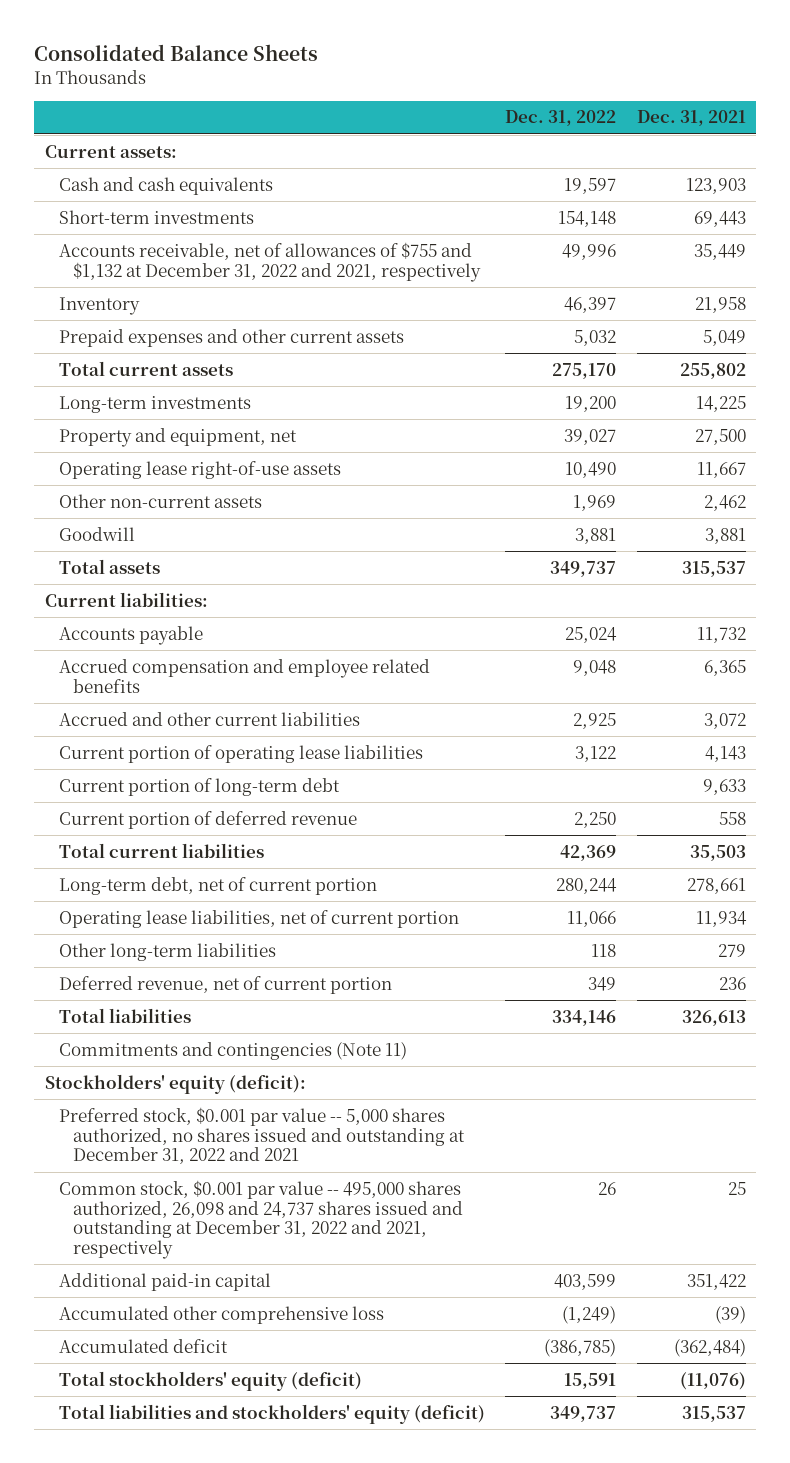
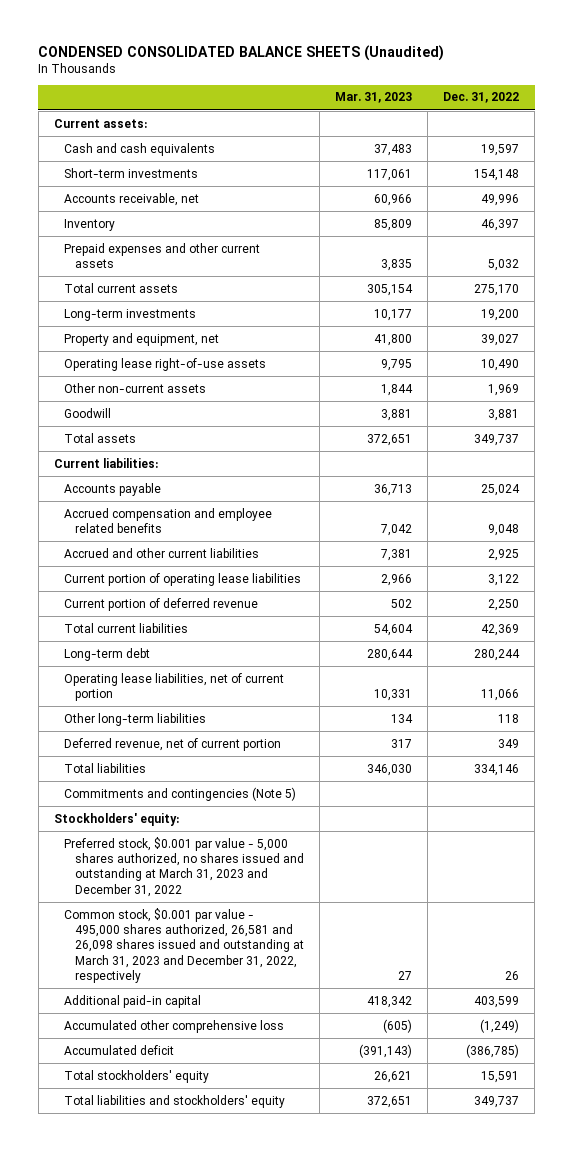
[34,43,319,61] Consolidated Balance Sheets -> [38,44,445,61] CONDENSED CONSOLIDATED BALANCE SHEETS (Unaudited)
[636,110,746,127] Dec. 31, 2021 -> none
none -> [334,92,412,104] Mar. 31, 2023
[58,241,481,282] Accounts receivable, net of allowances of $755 and $1,132 at December 31, 2022 and 2021, respectively -> [64,192,200,206] Accounts receivable, net
[58,777,340,796] Current portion of long-term debt -> none
[58,876,377,895] Long-term debt, net of current portion -> [64,647,151,661] Long-term debt
[58,1041,407,1060] Commitments and contingencies (Note 11) -> [64,786,297,801] Commitments and contingencies (Note 5)
[44,1073,306,1094] Stockholders' equity (deficit): -> [53,812,179,826] Stockholders' equity:
[58,1106,465,1165] Preferred stock, $0.001 par value -- 5,000 shares authorized, no shares issued and outstanding at December 31, 2022 and 2021 -> [64,836,304,897] Preferred stock, $0.001 par value - 5,000 shares authorized, no shares issued and outstanding at March 31, 2023 and December 31, 2022
[58,1179,463,1260] Common stock, $0.001 par value -- 495,000 shares authorized, 26,098 and 24,737 shares issued and outstanding at December 31, 2022 and 2021, respectively -> [64,907,304,984] Common stock, $0.001 par value - 495,000 shares authorized, 26,581 and 26,098 shares issued and outstanding at March 31, 2023 and December 31, 2022, respectively
[58,1370,362,1391] Total stockholders' equity (deficit) -> [64,1069,210,1083] Total stockholders' equity
[58,1403,485,1424] Total liabilities and stockholders' equity (deficit) -> [64,1094,286,1108] Total liabilities and stockholders' equity

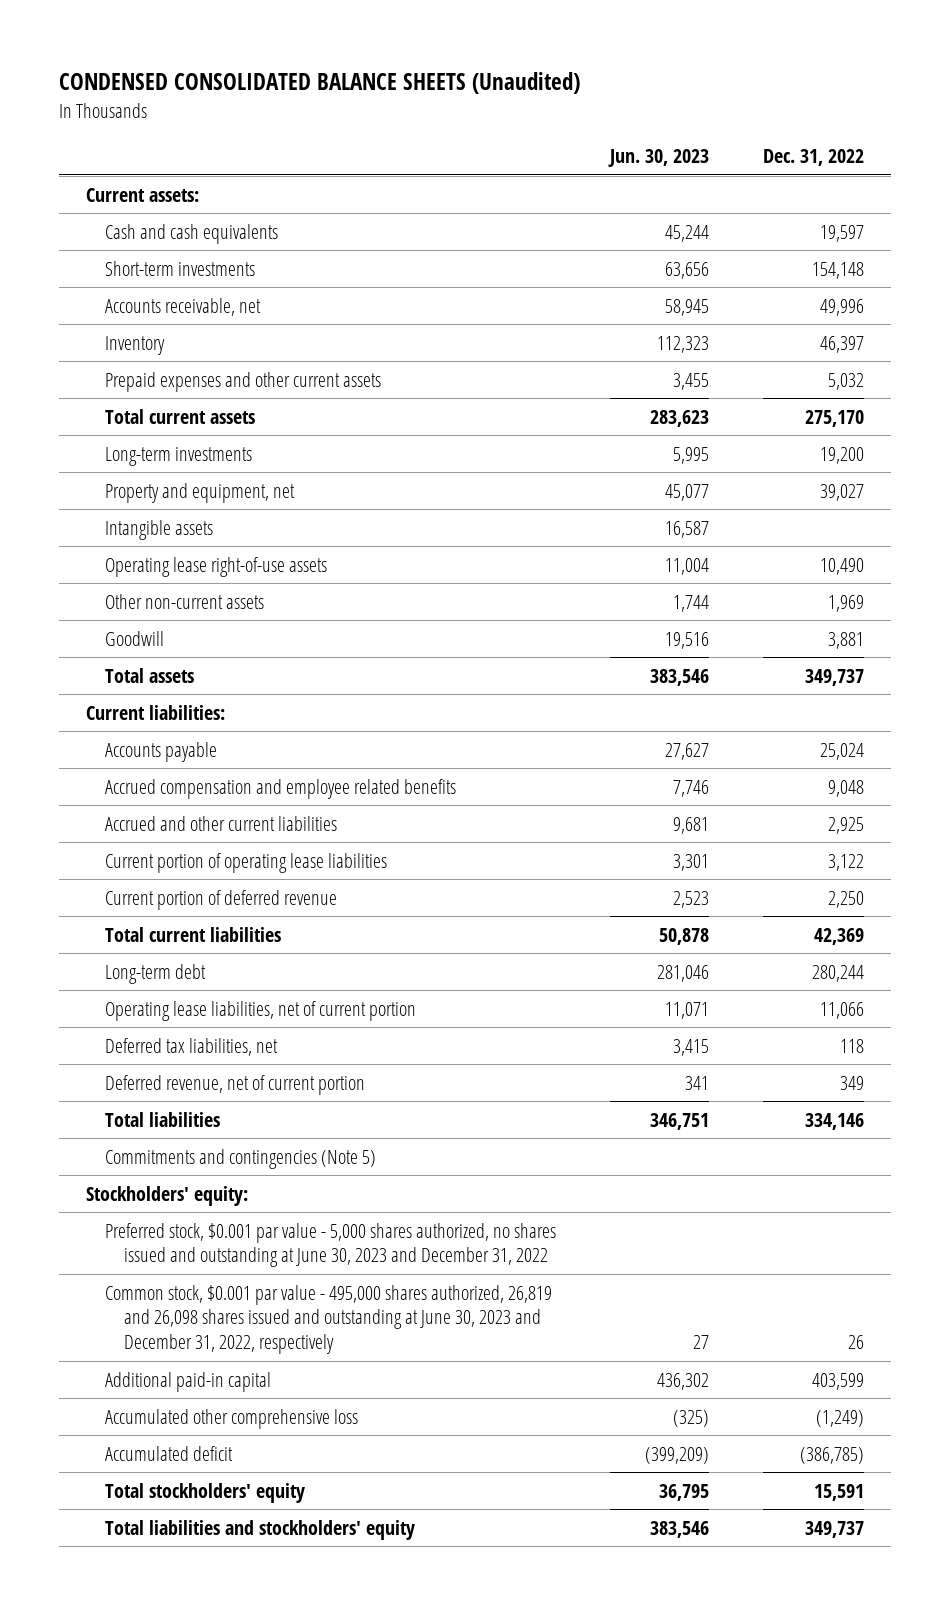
[334,92,412,104] Mar. 31, 2023 -> none
none -> [607,149,709,168] Jun. 30, 2023
none -> [104,519,213,540] Intangible assets
[64,712,207,726] Other long-term liabilities -> [104,1037,278,1056] Deferred tax liabilities, net
[64,836,304,897] Preferred stock, $0.001 par value - 5,000 shares authorized, no shares issued and outstanding at March 31, 2023 and December 31, 2022 -> [104,1222,556,1268] Preferred stock, $0.001 par value - 5,000 shares authorized, no shares issued and outstanding at June 30, 2023 and December 31, 2022
[64,907,304,984] Common stock, $0.001 par value - 495,000 shares authorized, 26,581 and 26,098 shares issued and outstanding at March 31, 2023 and December 31, 2022, respectively -> [104,1284,552,1355] Common stock, $0.001 par value - 495,000 shares authorized, 26,819 and 26,098 shares issued and outstanding at June 30, 2023 and December 31, 2022, respectively

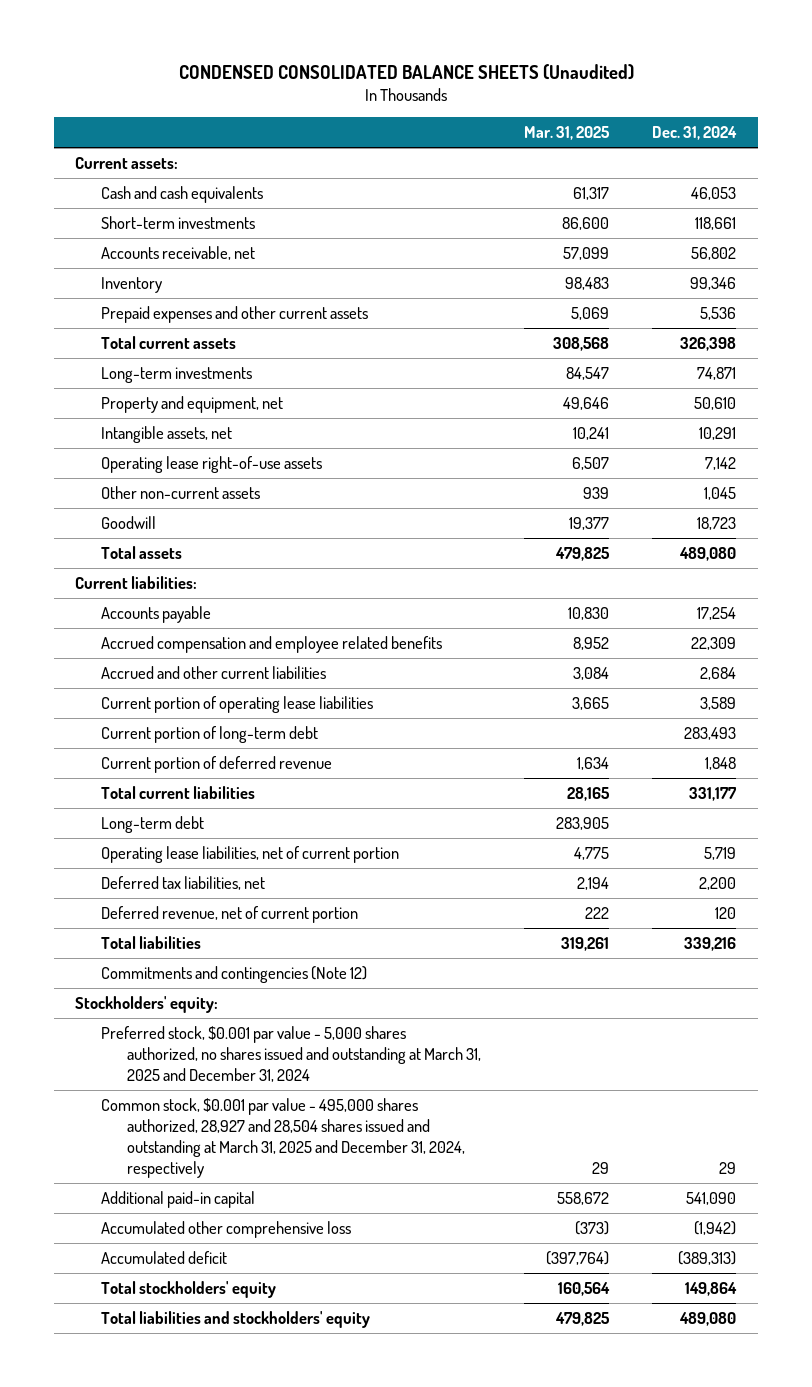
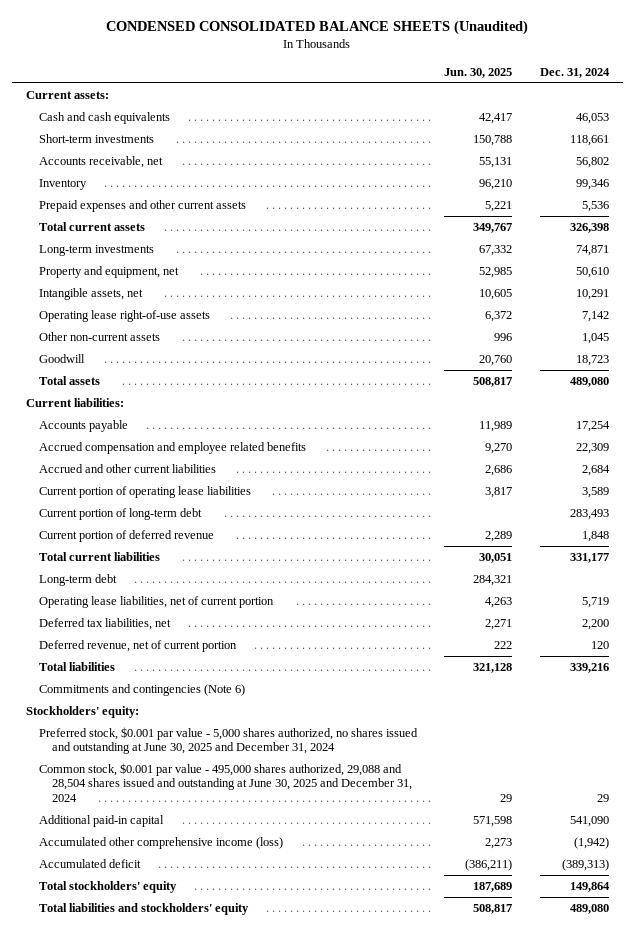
[524,126,611,141] Mar. 31, 2025 -> none
none -> [444,67,513,78] Jun. 30, 2025
[101,965,368,983] Commitments and contingencies (Note 12) -> [39,683,246,696] Commitments and contingencies (Note 6)
[101,1025,482,1082] Preferred stock, $0.001 par value - 5,000 shares authorized, no shares issued and outstanding at March 31, 2025 and December 31, 2024 -> [39,726,419,755] Preferred stock, $0.001 par value - 5,000 shares authorized, no shares issued and outstanding at June 30, 2025 and December 31, 2024
[101,1097,466,1178] Common stock, $0.001 par value - 495,000 shares authorized, 28,927 and 28,504 shares issued and outstanding at March 31, 2025 and December 31, 2024, respectively -> [39,762,413,802] Common stock, $0.001 par value - 495,000 shares authorized, 29,088 and 28,504 shares issued and outstanding at June 30, 2025 and December 31, 2024
[101,1220,352,1238] Accumulated other comprehensive loss -> [39,836,284,849] Accumulated other comprehensive income (loss)

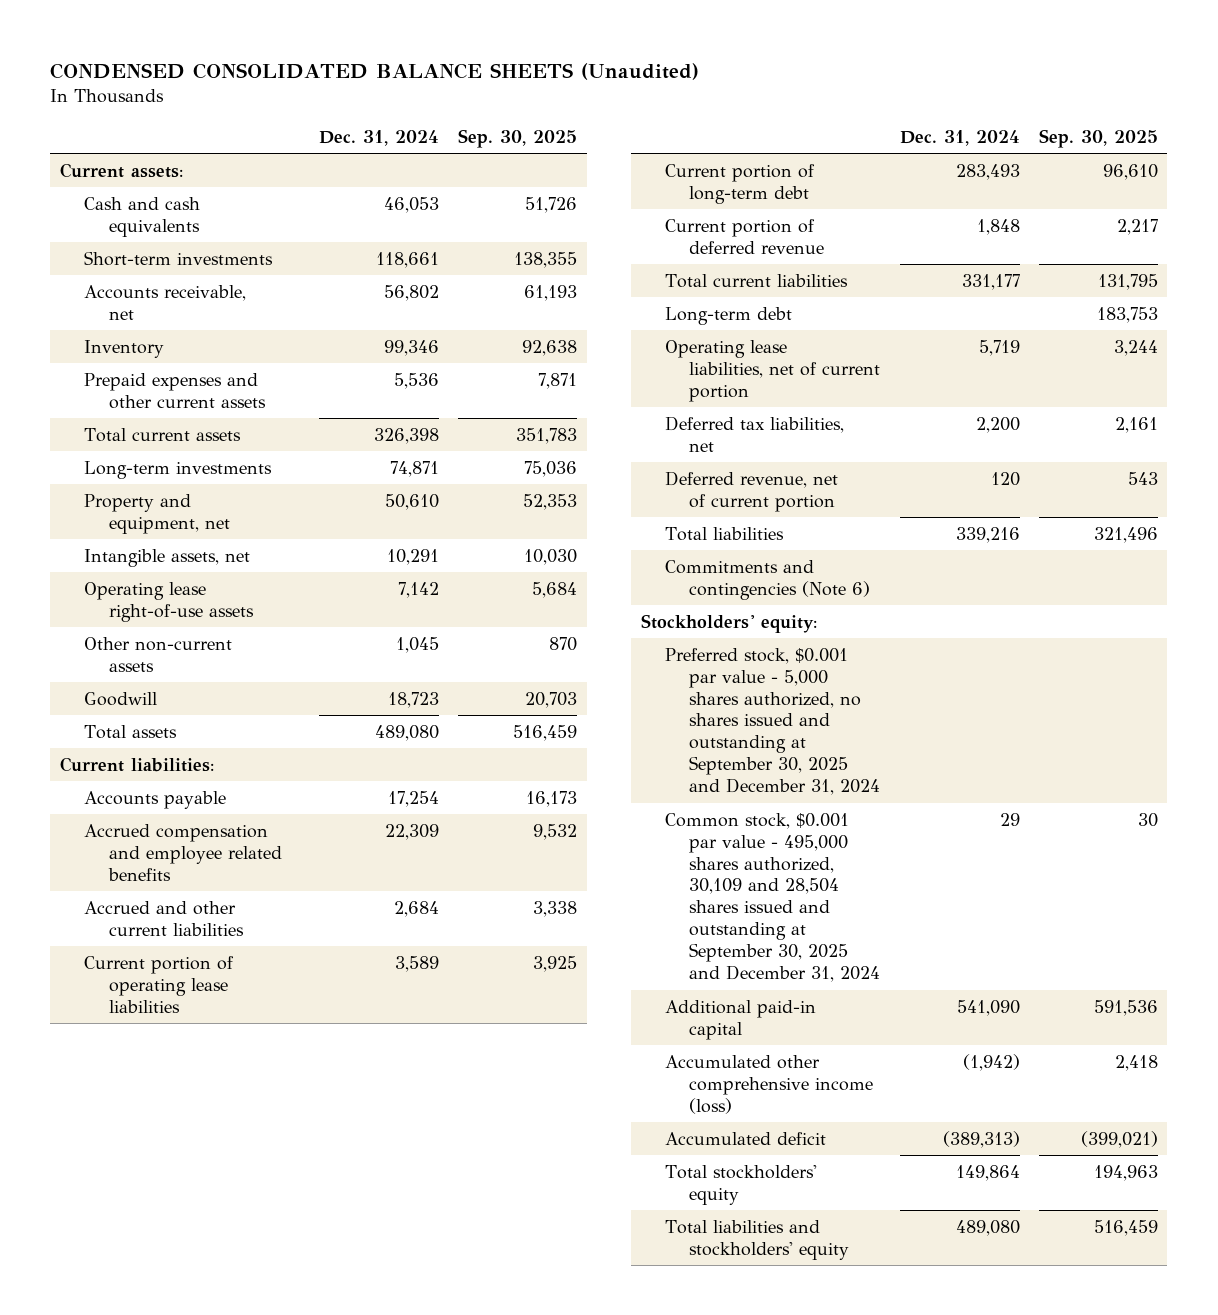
[444,67,513,78] Jun. 30, 2025 -> none
none -> [457,128,577,148] Sep. 30, 2025
[39,726,419,755] Preferred stock, $0.001 par value - 5,000 shares authorized, no shares issued and outstanding at June 30, 2025 and December 31, 2024 -> [665,647,881,796] Preferred stock, $0.001 par value - 5,000 shares authorized, no shares issued and outstanding at September 30, 2025 and December 31, 2024
[39,762,413,802] Common stock, $0.001 par value - 495,000 shares authorized, 29,088 and 28,504 shares issued and outstanding at June 30, 2025 and December 31, 2024 -> [665,812,881,983] Common stock, $0.001 par value - 495,000 shares authorized, 30,109 and 28,504 shares issued and outstanding at September 30, 2025 and December 31, 2024

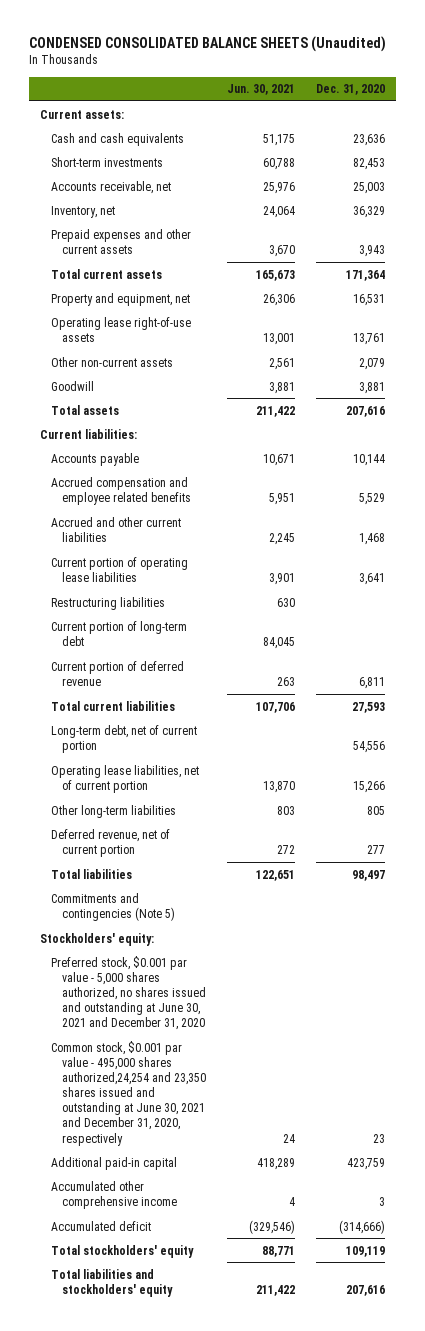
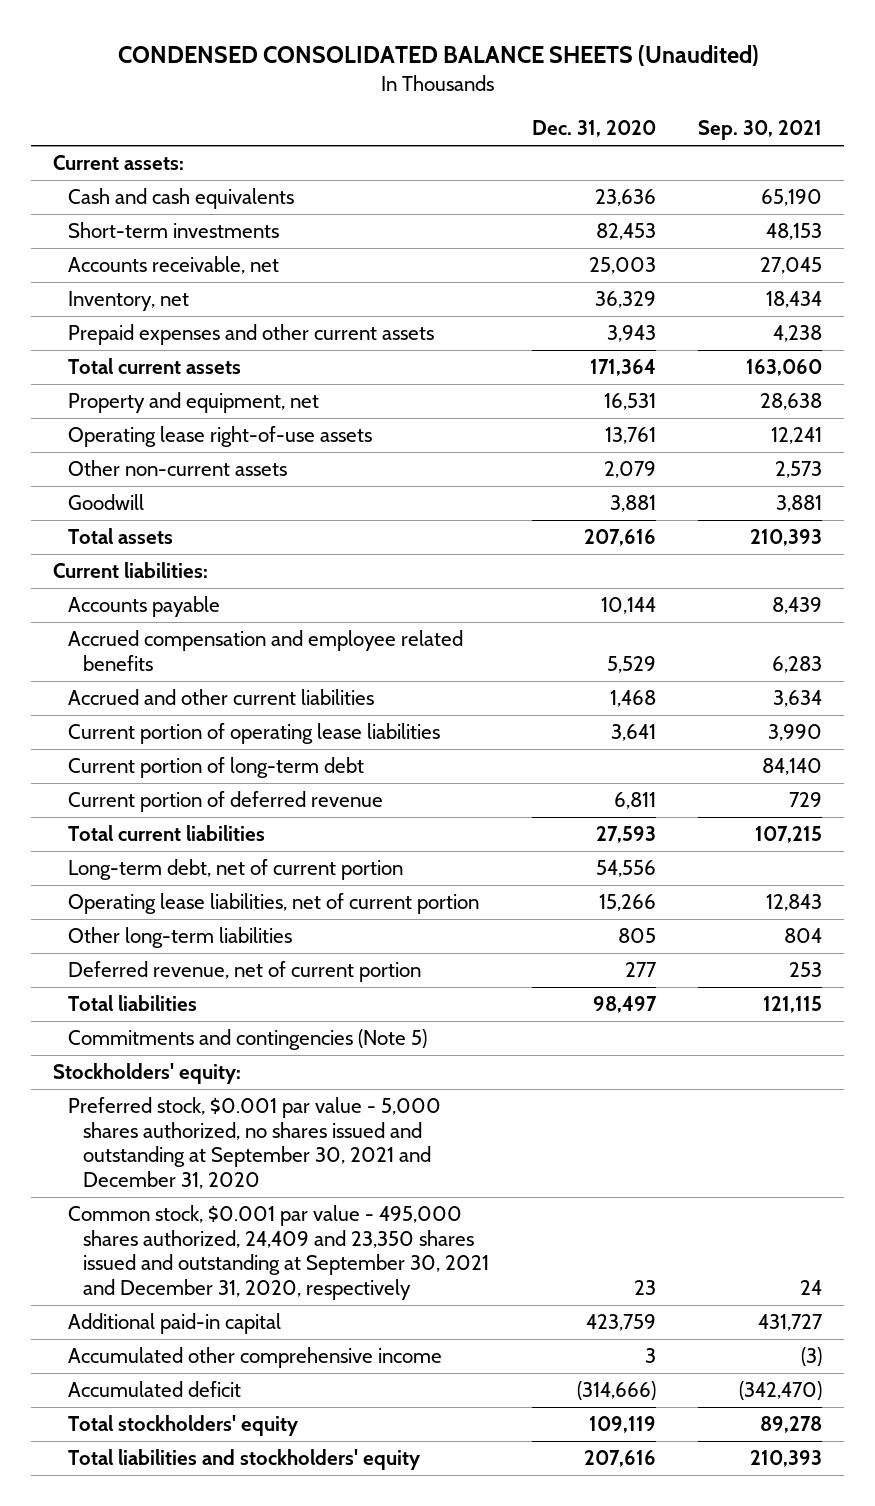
[226,84,295,96] Jun. 30, 2021 -> none
none -> [698,120,823,141] Sep. 30, 2021
[50,596,165,610] Restructuring liabilities -> none
[50,955,206,1031] Preferred stock, $0.001 par value - 5,000 shares authorized, no shares issued and outstanding at June 30, 2021 and December 31, 2020 -> [67,1097,441,1189] Preferred stock, $0.001 par value - 5,000 shares authorized, no shares issued and outstanding at September 30, 2021 and December 31, 2020
[50,1040,206,1146] Common stock, $0.001 par value - 495,000 shares authorized,24,254 and 23,350 shares issued and outstanding at June 30, 2021 and December 31, 2020, respectively -> [67,1205,489,1300] Common stock, $0.001 par value - 495,000 shares authorized, 24,409 and 23,350 shares issued and outstanding at September 30, 2021 and December 31, 2020, respectively

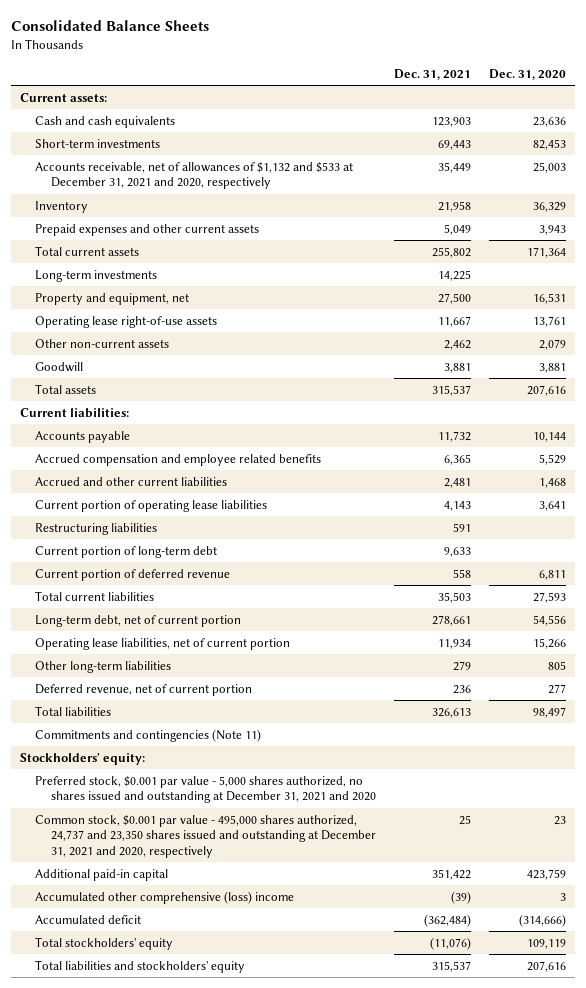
[117,45,759,67] CONDENSED CONSOLIDATED BALANCE SHEETS (Unaudited) -> [10,20,209,32] Consolidated Balance Sheets
[698,120,823,141] Sep. 30, 2021 -> none
none -> [393,68,471,80] Dec. 31, 2021
[67,256,279,275] Accounts receivable, net -> [35,161,354,190] Accounts receivable, net of allowances of $1,132 and $533 at December 31, 2021 and 2020, respectively
[67,291,189,312] Inventory, net -> [35,200,89,213] Inventory
none -> [35,269,158,282] Long-term investments
none -> [35,522,158,535] Restructuring liabilities
[67,1029,427,1051] Commitments and contingencies (Note 5) -> [35,728,262,742] Commitments and contingencies (Note 11)
[67,1097,441,1189] Preferred stock, $0.001 par value - 5,000 shares authorized, no shares issued and outstanding at September 30, 2021 and December 31, 2020 -> [35,775,376,804] Preferred stock, $0.001 par value - 5,000 shares authorized, no shares issued and outstanding at December 31, 2021 and 2020
[67,1205,489,1300] Common stock, $0.001 par value - 495,000 shares authorized, 24,409 and 23,350 shares issued and outstanding at September 30, 2021 and December 31, 2020, respectively -> [35,814,376,859] Common stock, $0.001 par value - 495,000 shares authorized, 24,737 and 23,350 shares issued and outstanding at December 31, 2021 and 2020, respectively
[67,1347,442,1369] Accumulated other comprehensive income -> [35,890,295,904] Accumulated other comprehensive (loss) income

